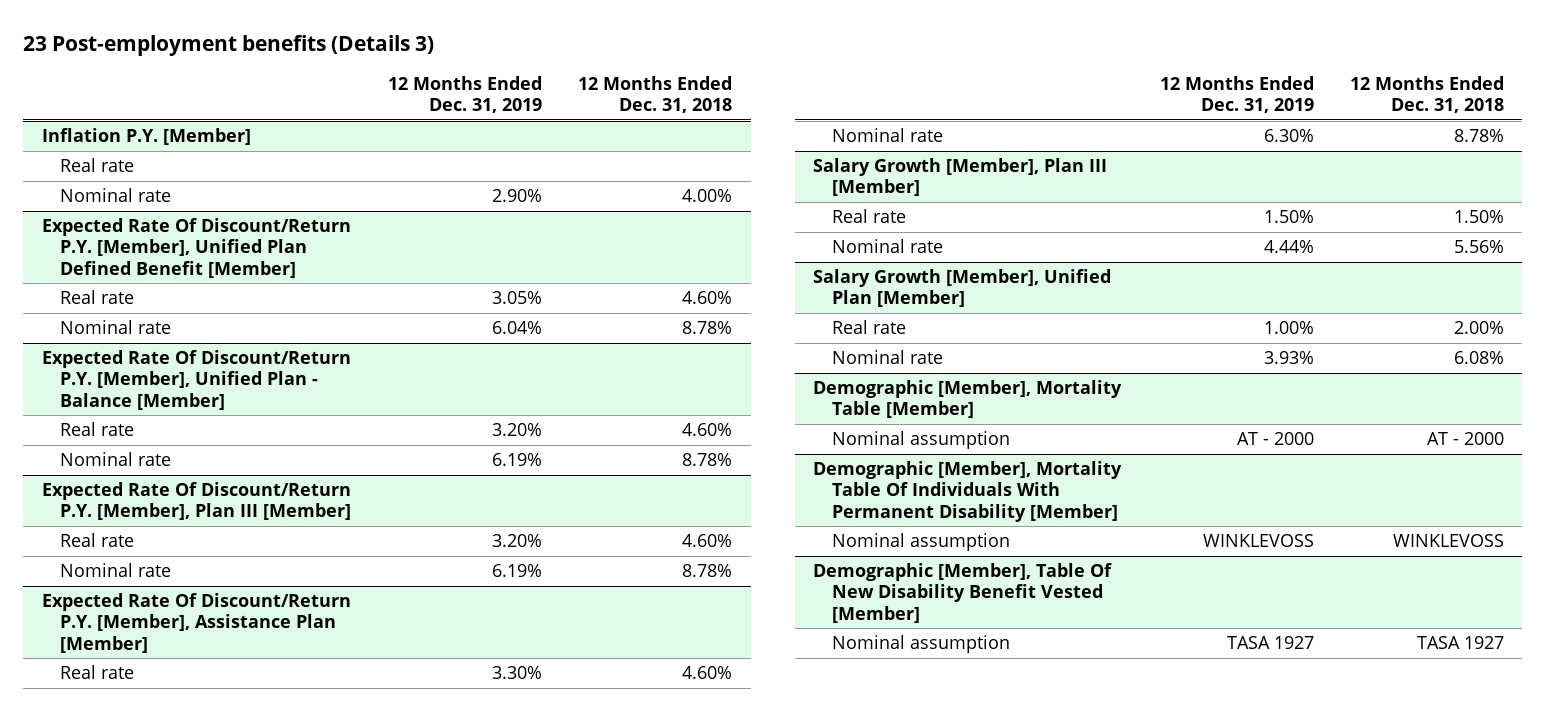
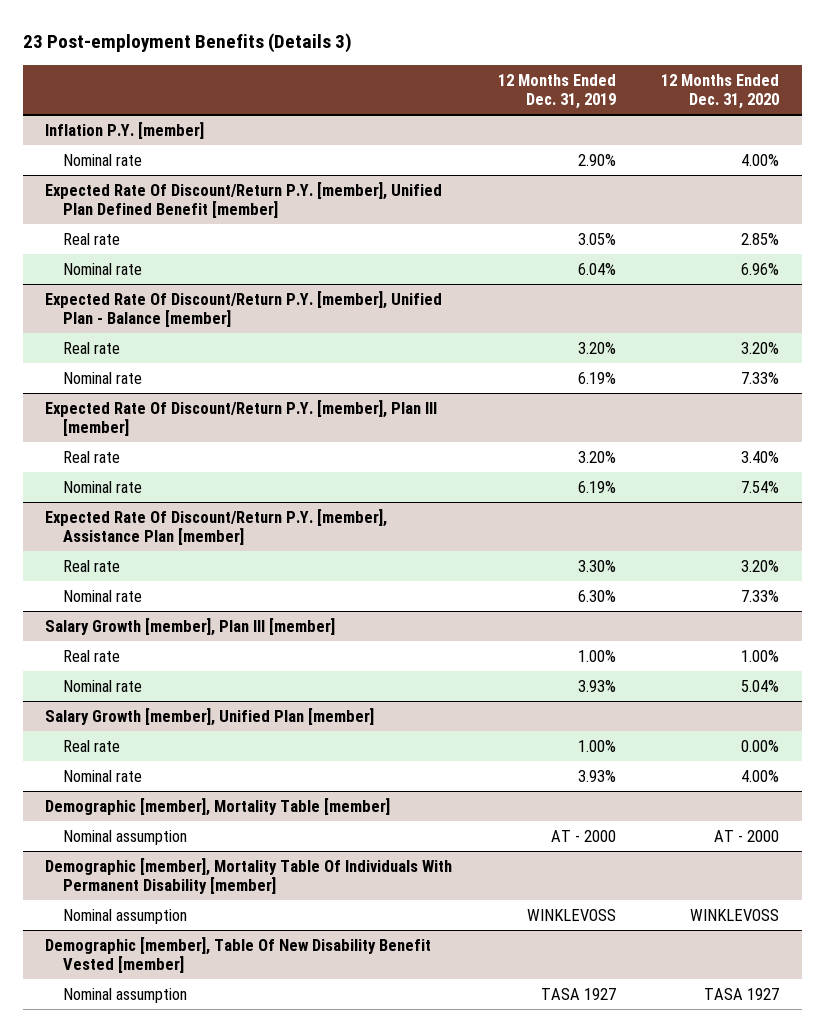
[23,34,435,56] 23 Post-employment benefits (Details 3) -> [22,33,352,54] 23 Post-employment Benefits (Details 3)
[578,75,733,114] 12 Months Ended Dec. 31, 2018 -> none
none -> [661,73,780,109] 12 Months Ended Dec. 31, 2020
[60,158,135,173] Real rate -> none
[41,128,251,146] Inflation P.Y. [Member] -> [45,121,205,139] Inflation P.Y. [member]
[41,218,351,278] Expected Rate Of Discount/Return P.Y. [Member], Unified Plan Defined Benefit [Member] -> [45,181,443,219] Expected Rate Of Discount/Return P.Y. [member], Unified Plan Defined Benefit [member]
[41,350,351,410] Expected Rate Of Discount/Return P.Y. [Member], Unified Plan - Balance [Member] -> [45,290,443,328] Expected Rate Of Discount/Return P.Y. [member], Unified Plan - Balance [member]
[41,482,352,521] Expected Rate Of Discount/Return P.Y. [Member], Plan III [Member] -> [45,399,438,437] Expected Rate Of Discount/Return P.Y. [member], Plan III [member]
[41,593,351,653] Expected Rate Of Discount/Return P.Y. [Member], Assistance Plan [Member] -> [45,508,388,546] Expected Rate Of Discount/Return P.Y. [member], Assistance Plan [member]
[832,209,907,224] Real rate -> none
[832,239,944,254] Nominal rate -> none
[813,269,1112,308] Salary Growth [Member], Unified Plan [Member] -> none
[813,158,1108,197] Salary Growth [Member], Plan III [Member] -> [45,617,336,636] Salary Growth [member], Plan III [member]
none -> [45,707,375,726] Salary Growth [member], Unified Plan [member]
none -> [62,739,120,752] Real rate
none -> [62,769,142,782] Nominal rate
[813,380,1123,419] Demographic [Member], Mortality Table [Member] -> [45,797,391,816] Demographic [member], Mortality Table [member]
[813,461,1123,522] Demographic [Member], Mortality Table Of Individuals With Permanent Disability [Member] -> [45,857,453,895] Demographic [member], Mortality Table Of Individuals With Permanent Disability [member]
[813,563,1113,623] Demographic [Member], Table Of New Disability Benefit Vested [Member] -> [45,936,432,974] Demographic [member], Table Of New Disability Benefit Vested [member]

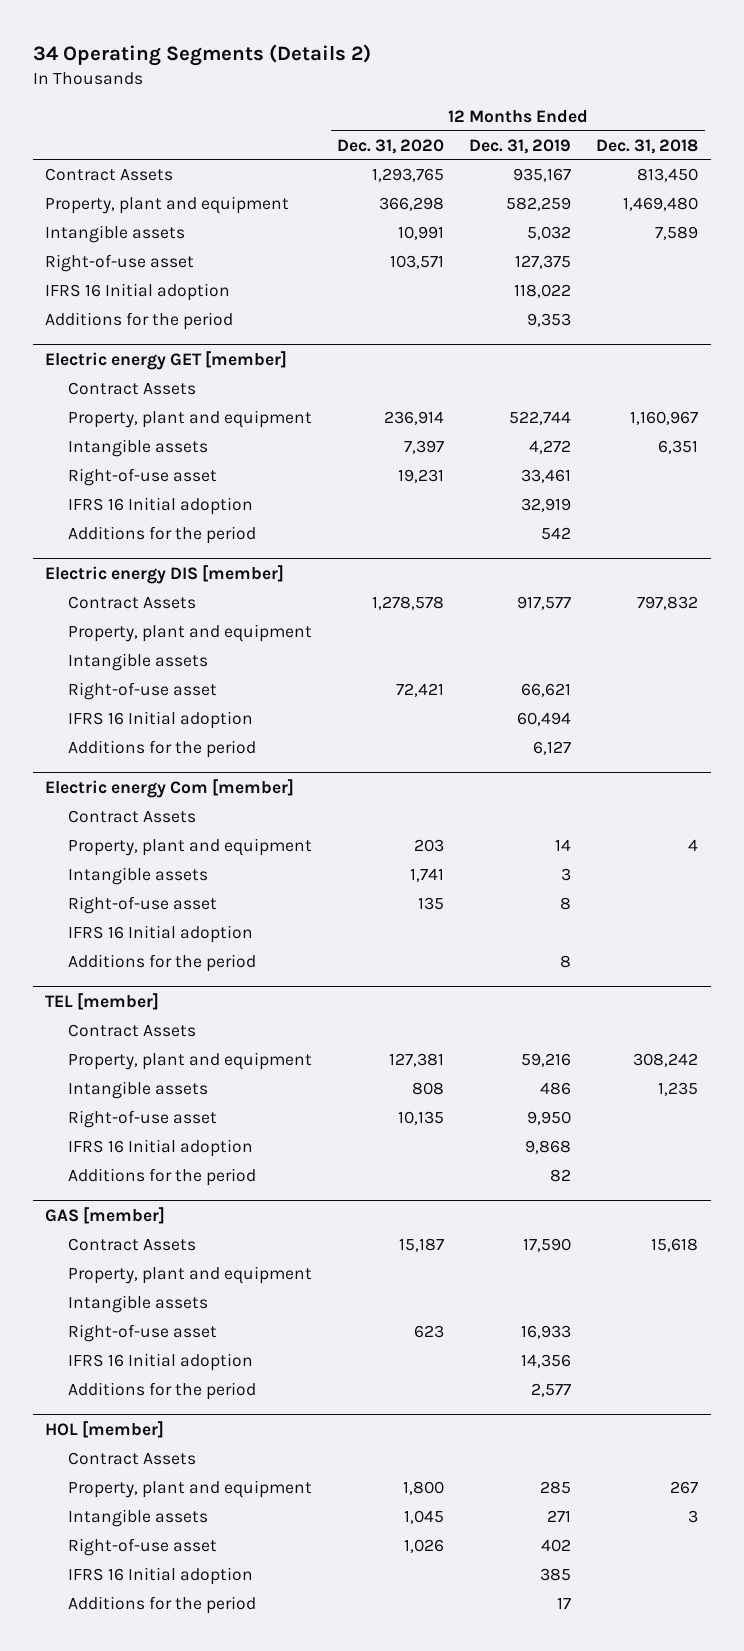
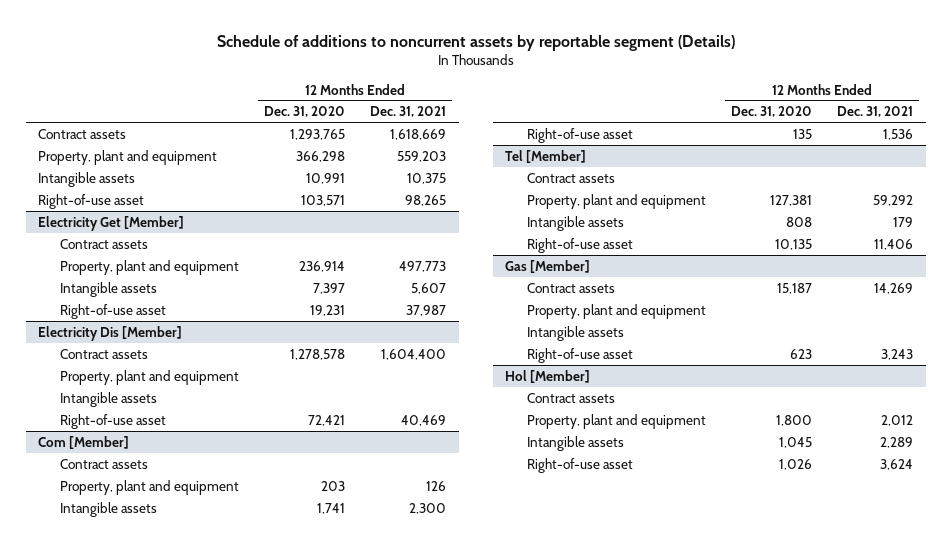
[32,44,371,67] 34 Operating Segments (Details 2) -> [216,34,735,51] Schedule of additions to noncurrent assets by reportable segment (Details)
[469,138,572,154] Dec. 31, 2019 -> none
[596,138,699,154] Dec. 31, 2018 -> none
none -> [369,106,446,118] Dec. 31, 2021
[45,167,174,181] Contract Assets -> [38,128,127,139] Contract assets
[45,282,231,301] IFRS 16 Initial adoption -> none
[45,311,234,330] Additions for the period -> none
[45,350,288,370] Electric energy GET [member] -> [38,215,185,231] Electricity Get [Member]
[68,381,197,395] Contract Assets -> [59,238,148,249] Contract assets
[68,496,254,515] IFRS 16 Initial adoption -> none
[68,525,257,544] Additions for the period -> none
[45,564,285,584] Electric energy DIS [member] -> [38,325,183,341] Electricity Dis [Member]
[68,595,197,609] Contract Assets -> [59,348,148,359] Contract assets
[68,710,254,729] IFRS 16 Initial adoption -> none
[68,739,257,758] Additions for the period -> none
[45,778,295,798] Electric energy Com [member] -> [38,435,130,449] Com [Member]
[68,809,197,823] Contract Assets -> [59,458,148,469] Contract assets
[68,924,254,943] IFRS 16 Initial adoption -> none
[68,953,257,972] Additions for the period -> none
[45,992,160,1010] TEL [member] -> [505,149,587,163] Tel [Member]
[68,1023,197,1037] Contract Assets -> [526,172,615,183] Contract assets
[68,1138,254,1157] IFRS 16 Initial adoption -> none
[68,1167,257,1186] Additions for the period -> none
[45,1206,166,1224] GAS [member] -> [505,259,591,273] Gas [Member]
[68,1237,197,1251] Contract Assets -> [526,282,615,293] Contract assets
[68,1352,254,1371] IFRS 16 Initial adoption -> none
[68,1381,257,1400] Additions for the period -> none
[45,1420,165,1438] HOL [member] -> [505,369,591,383] Hol [Member]
[68,1451,197,1465] Contract Assets -> [526,392,615,403] Contract assets
[68,1566,254,1585] IFRS 16 Initial adoption -> none
[68,1595,257,1614] Additions for the period -> none

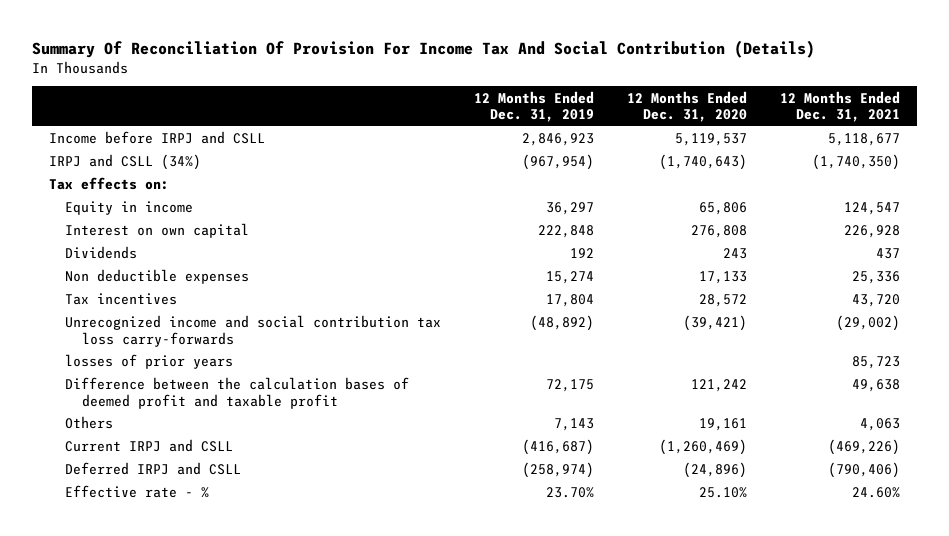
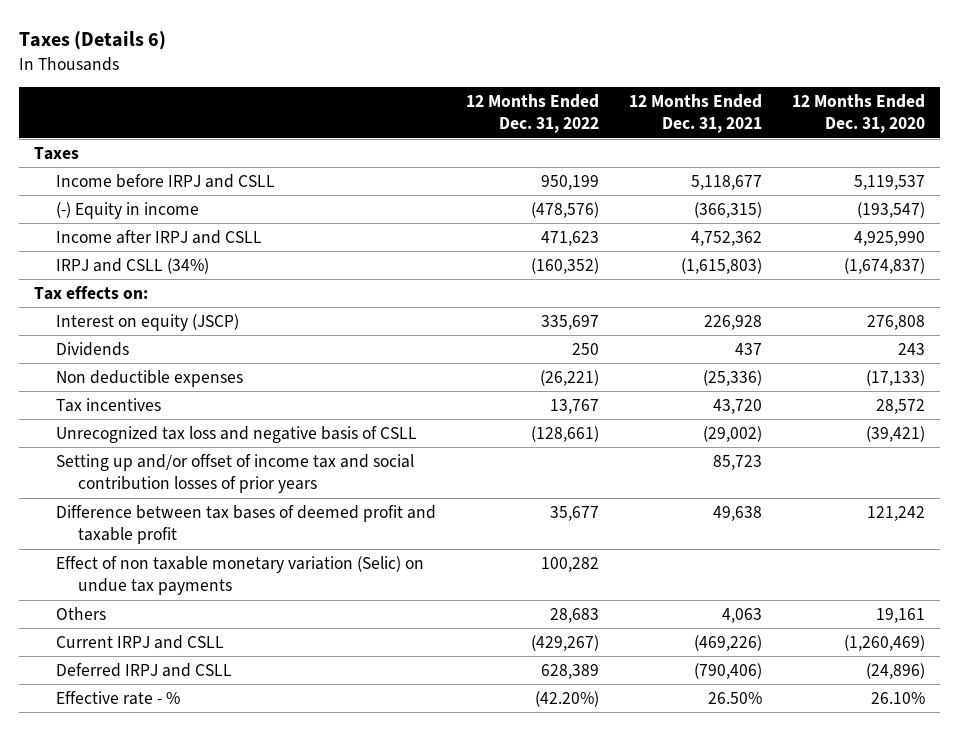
[32,39,816,58] Summary Of Reconciliation Of Provision For Income Tax And Social Contribution (Details) -> [19,31,167,51] Taxes (Details 6)
[474,90,595,123] 12 Months Ended Dec. 31, 2019 -> none
none -> [465,94,599,134] 12 Months Ended Dec. 31, 2022
none -> [34,146,80,160] Taxes
none -> [56,201,200,219] (-) Equity in income
none -> [56,229,263,244] Income after IRPJ and CSLL
[659,154,748,171] (1,740,643) -> [843,257,925,274] (1,674,837)
[812,154,901,171] (1,740,350) -> [680,257,762,274] (1,615,803)
[65,201,194,216] Equity in income -> none
[65,223,250,239] Interest on own capital -> [56,313,240,331] Interest on equity (JSCP)
[699,271,748,285] 17,133 -> [865,369,925,386] (17,133)
[852,271,901,285] 25,336 -> [702,369,762,386] (25,336)
[65,315,442,347] Unrecognized income and social contribution tax loss carry-forwards -> [56,425,418,443] Unrecognized tax loss and negative basis of CSLL
[65,354,234,370] losses of prior years -> [56,453,415,494] Setting up and/or offset of income tax and social contribution losses of prior years
[65,377,410,409] Difference between the calculation bases of deemed profit and taxable profit -> [56,504,437,545] Difference between tax bases of deemed profit and taxable profit
none -> [56,555,425,596] Effect of non taxable monetary variation (Selic) on undue tax payments
[699,487,748,499] 25.10% -> [870,691,925,704] 26.10%
[852,487,901,499] 24.60% -> [707,691,762,704] 26.50%

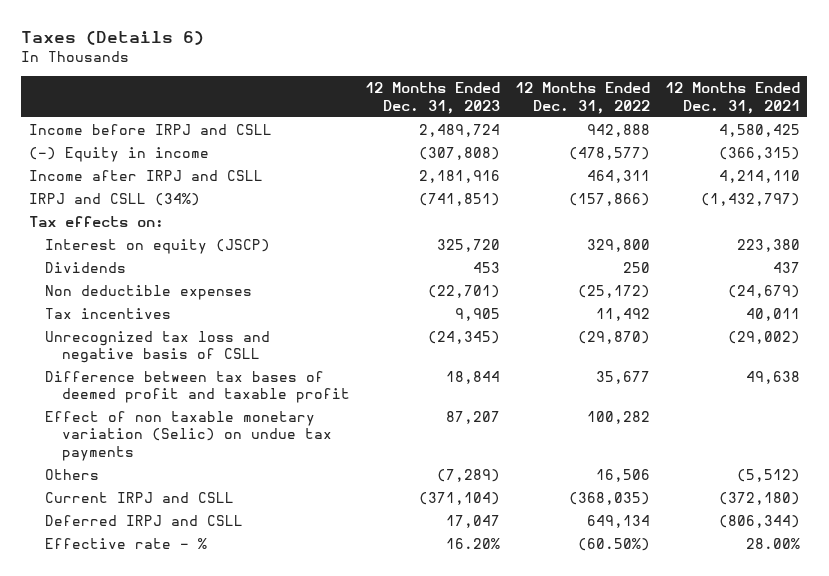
[791,94,925,134] 12 Months Ended Dec. 31, 2020 -> none
none -> [364,81,500,114] 12 Months Ended Dec. 31, 2023
[34,146,80,160] Taxes -> none
[540,174,599,190] 950,199 -> [586,123,650,137] 942,888
[690,174,762,190] 5,118,677 -> [718,123,800,137] 4,580,425
[530,201,599,218] (478,576) -> [568,146,650,160] (478,577)
[540,230,599,246] 471,623 -> [586,169,650,183] 464,311
[690,230,762,246] 4,752,362 -> [718,169,800,183] 4,214,110
[530,257,599,274] (160,352) -> [568,192,650,206] (157,866)
[680,257,762,274] (1,615,803) -> [700,192,800,206] (1,432,797)
[540,314,599,330] 335,697 -> [586,238,650,252] 329,800
[703,314,762,330] 226,928 -> [736,238,800,252] 223,380
[56,453,415,494] Setting up and/or offset of income tax and social contribution losses of prior years -> none
[539,369,599,386] (26,221) -> [577,284,650,298] (25,172)
[702,369,762,386] (25,336) -> [727,284,800,298] (24,679)
[549,398,599,414] 13,767 -> [595,307,650,321] 11,492
[712,398,762,414] 43,720 -> [745,307,800,321] 40,011
[530,425,599,442] (128,661) -> [577,330,650,344] (29,870)
[549,607,599,623] 28,683 -> [595,468,650,482] 16,506
[721,607,762,623] 4,063 -> [736,468,800,482] (5,512)
[530,634,599,651] (429,267) -> [568,491,650,505] (368,035)
[693,634,762,651] (469,226) -> [718,491,800,505] (372,180)
[540,663,599,679] 628,389 -> [586,514,650,528] 649,134
[693,662,762,679] (790,406) -> [718,514,800,528] (806,344)
[534,690,599,707] (42.20%) -> [577,537,650,551] (60.50%)
[707,691,762,704] 26.50% -> [745,537,800,549] 28.00%

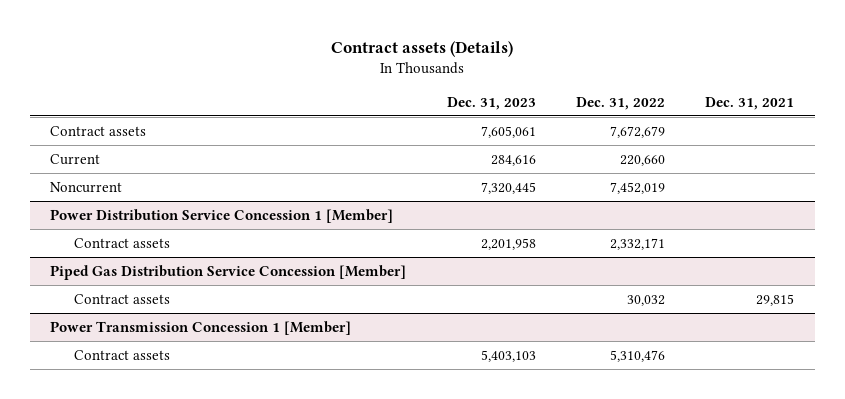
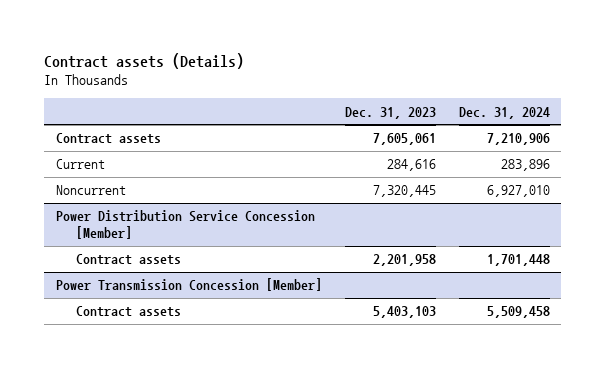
[576,96,666,110] Dec. 31, 2022 -> none
[705,96,795,110] Dec. 31, 2021 -> none
none -> [458,106,550,119] Dec. 31, 2024
[50,208,394,223] Power Distribution Service Concession 1 [Member] -> [55,210,315,240] Power Distribution Service Concession [Member]
[50,264,407,280] Piped Gas Distribution Service Concession [Member] -> none
[73,293,170,304] Contract assets -> none
[50,320,352,335] Power Transmission Concession 1 [Member] -> [55,278,322,292] Power Transmission Concession [Member]

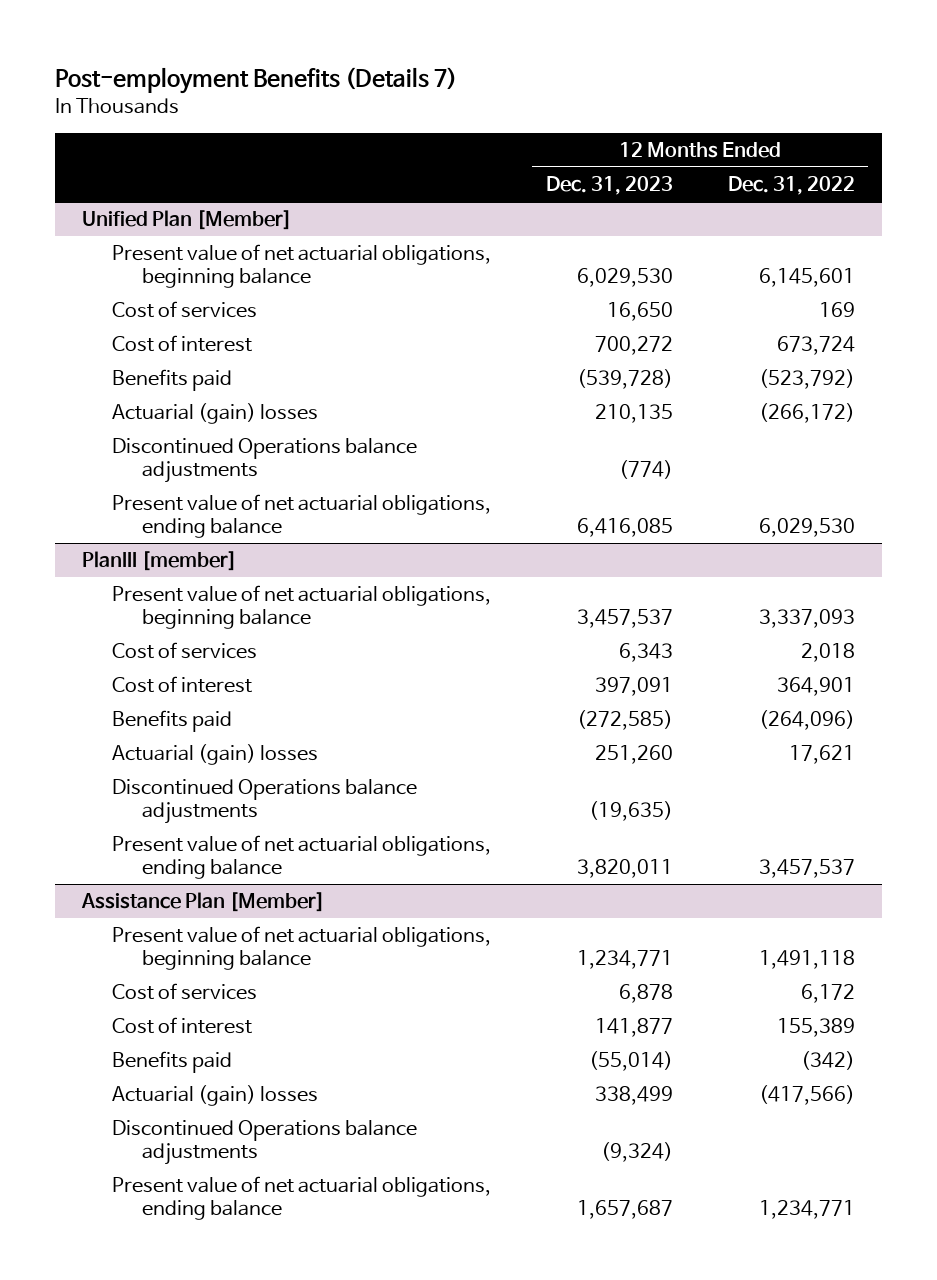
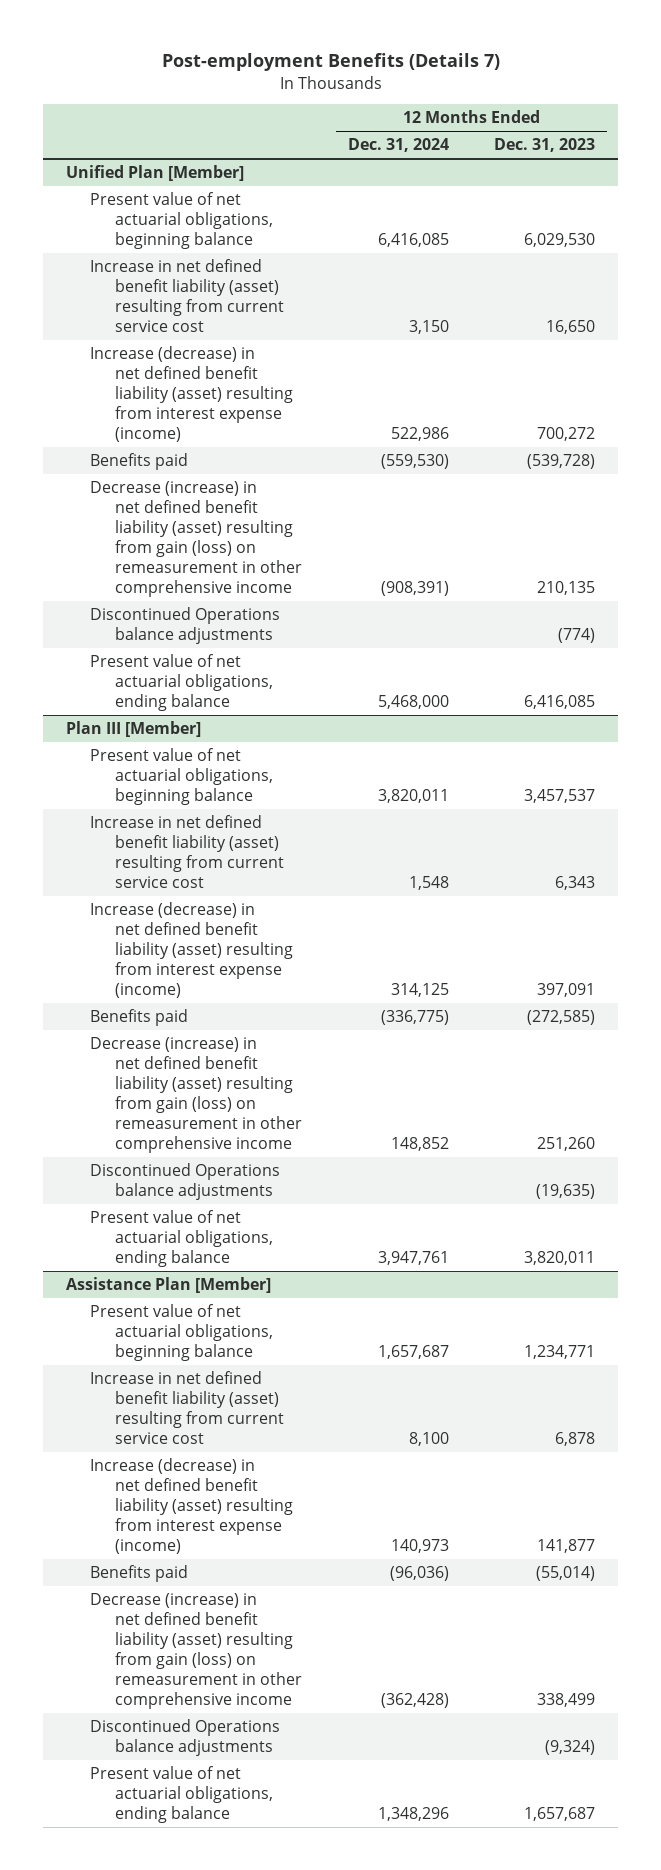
[727,176,855,196] Dec. 31, 2022 -> none
none -> [347,138,449,153] Dec. 31, 2024
[112,301,258,319] Cost of services -> [90,259,284,332] Increase in net defined benefit liability (asset) resulting from current service cost
[112,335,253,353] Cost of interest -> [90,346,293,442] Increase (decrease) in net defined benefit liability (asset) resulting from interest expense (income)
[112,403,319,425] Actuarial (gain) losses -> [90,481,302,597] Decrease (increase) in net defined benefit liability (asset) resulting from gain (loss) on remeasurement in other comprehensive income
[82,551,238,572] PlanIII [member] -> [65,721,201,738] Plan III [Member]
[112,642,258,660] Cost of services -> [90,815,284,888] Increase in net defined benefit liability (asset) resulting from current service cost
[112,676,253,694] Cost of interest -> [90,902,293,998] Increase (decrease) in net defined benefit liability (asset) resulting from interest expense (income)
[112,744,319,766] Actuarial (gain) losses -> [90,1037,302,1153] Decrease (increase) in net defined benefit liability (asset) resulting from gain (loss) on remeasurement in other comprehensive income
[112,983,258,1001] Cost of services -> [90,1371,284,1444] Increase in net defined benefit liability (asset) resulting from current service cost
[112,1017,253,1035] Cost of interest -> [90,1458,293,1554] Increase (decrease) in net defined benefit liability (asset) resulting from interest expense (income)
[112,1085,319,1107] Actuarial (gain) losses -> [90,1593,302,1709] Decrease (increase) in net defined benefit liability (asset) resulting from gain (loss) on remeasurement in other comprehensive income

